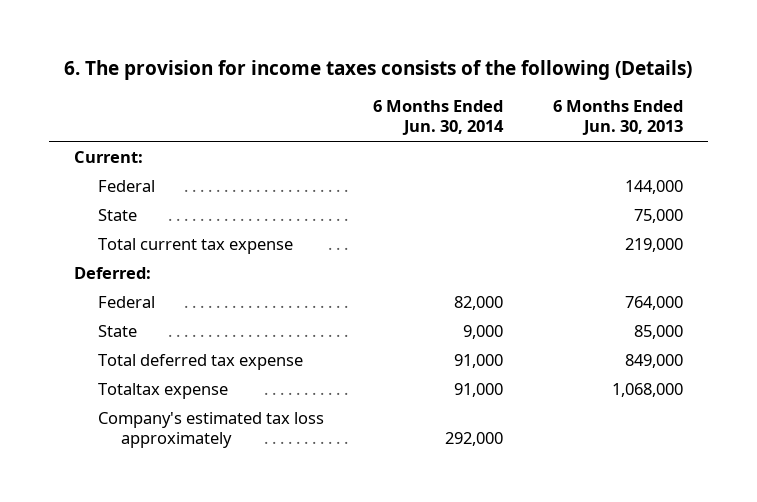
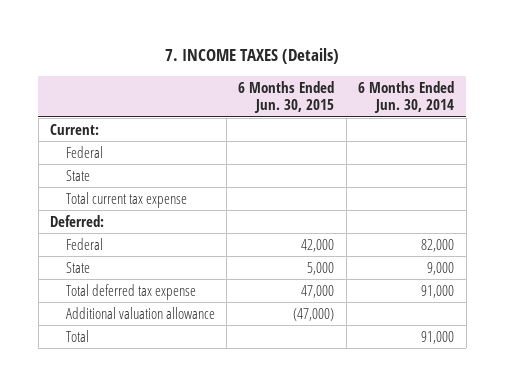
[64,59,693,80] 6. The provision for income taxes consists of the following (Details) -> [165,48,340,65] 7. INCOME TAXES (Details)
[552,99,683,136] 6 Months Ended Jun. 30, 2013 -> none
none -> [238,81,335,114] 6 Months Ended Jun. 30, 2015
[97,411,324,449] Company's estimated tax loss approximately -> none
none -> [65,306,215,319] Additional valuation allowance
[97,382,228,399] Totaltax expense -> [65,329,89,342] Total

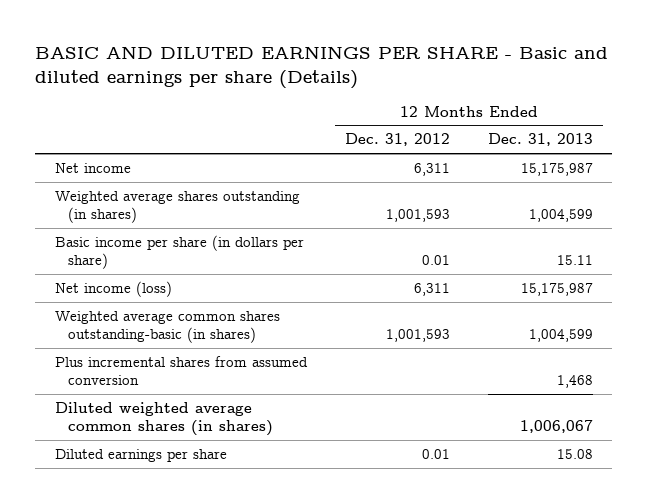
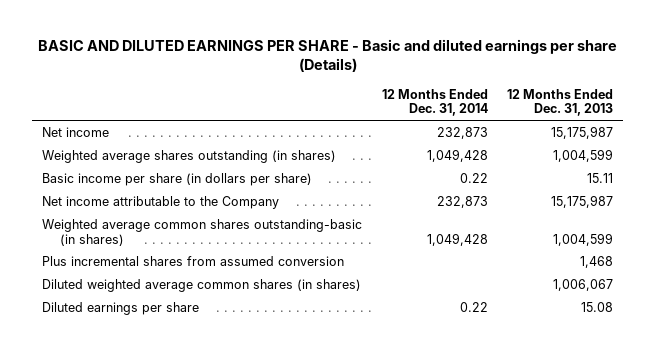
[344,133,450,147] Dec. 31, 2012 -> none
none -> [381,88,488,117] 12 Months Ended Dec. 31, 2014
[54,281,172,298] Net income (loss) -> [41,196,279,210] Net income attributable to the Company

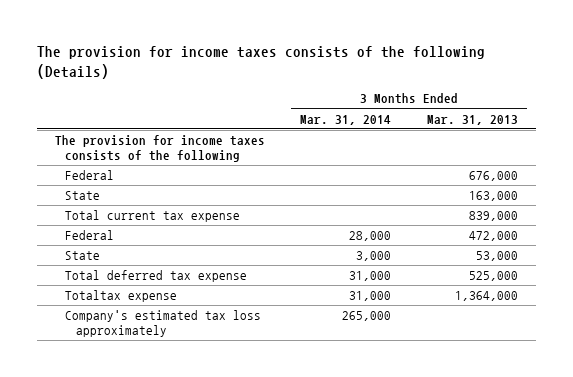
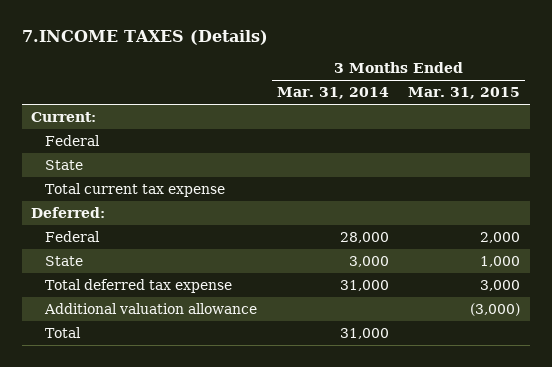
[36,46,485,79] The provision for income taxes consists of the following (Details) -> [21,30,268,46] 7.INCOME TAXES (Details)
[426,114,518,125] Mar. 31, 2013 -> none
none -> [408,87,521,100] Mar. 31, 2015
[54,135,265,163] The provision for income taxes consists of the following -> none
none -> [31,112,97,123] Current:
none -> [31,207,106,219] Deferred:
[65,310,262,338] Company's estimated tax loss approximately -> none
none -> [44,303,258,315] Additional valuation allowance
[65,290,178,303] Totaltax expense -> [45,327,82,339] Total

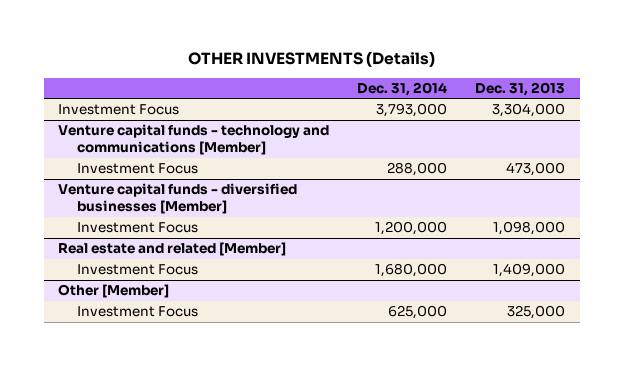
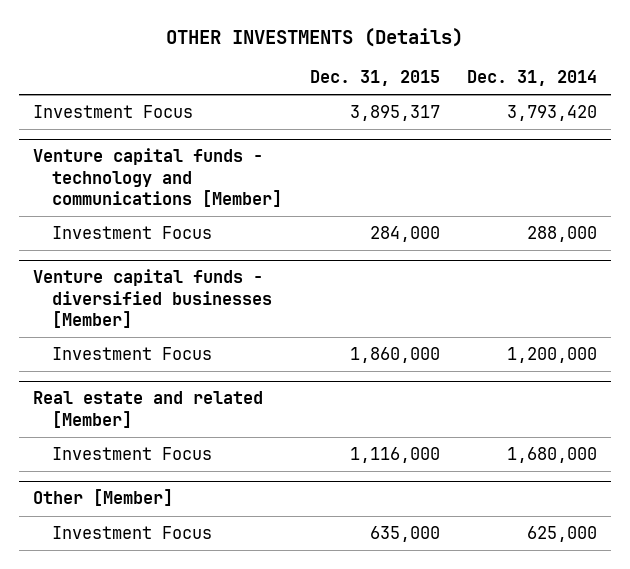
[475,81,566,96] Dec. 31, 2013 -> none
none -> [309,70,440,87] Dec. 31, 2015
[376,103,448,118] 3,793,000 -> [507,104,598,121] 3,793,420

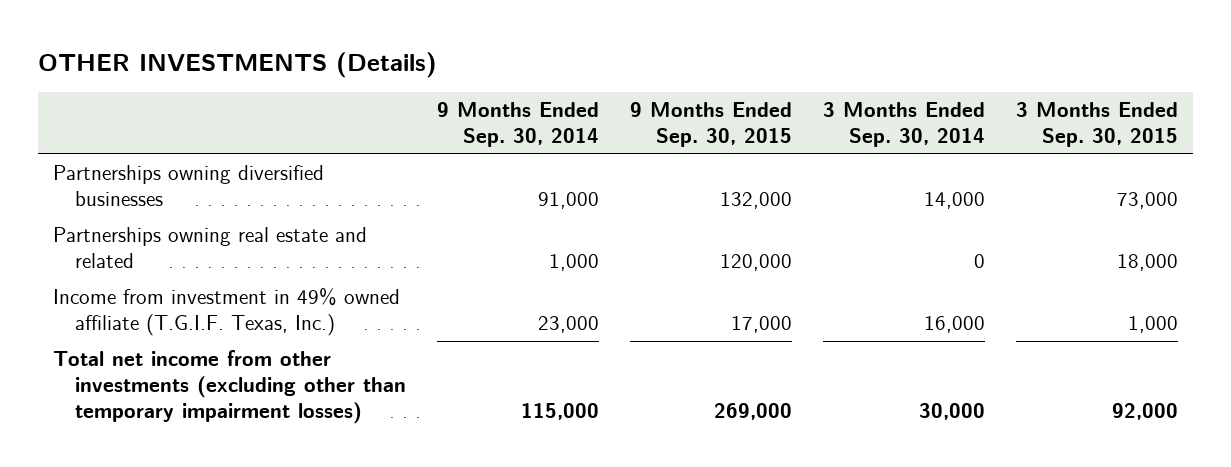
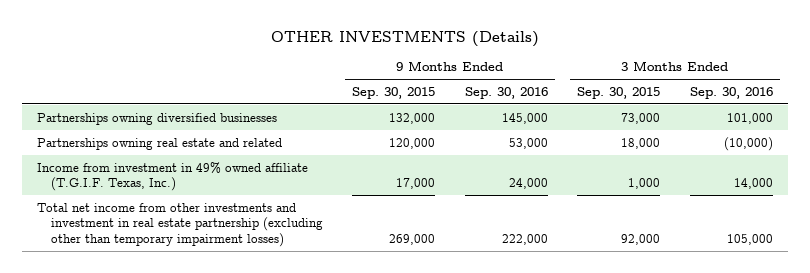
[436,102,599,147] 9 Months Ended Sep. 30, 2014 -> none
[822,102,985,147] 3 Months Ended Sep. 30, 2014 -> none
none -> [464,87,548,100] Sep. 30, 2016
none -> [689,87,773,100] Sep. 30, 2016
[53,350,406,424] Total net income from other investments (excluding other than temporary impairment losses) -> [36,202,323,248] Total net income from other investments and investment in real estate partnership (excluding other than temporary impairment losses)

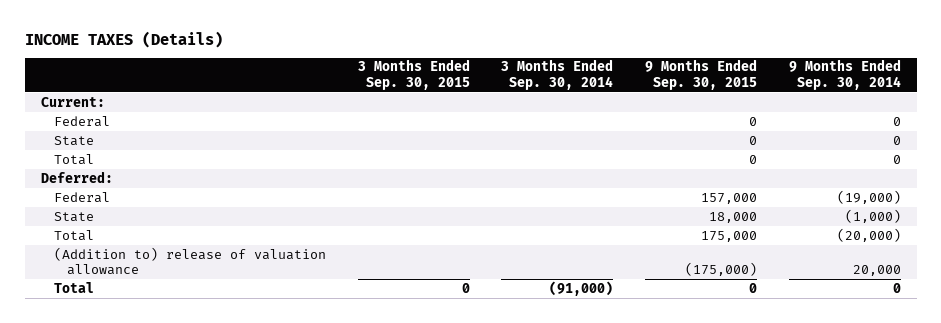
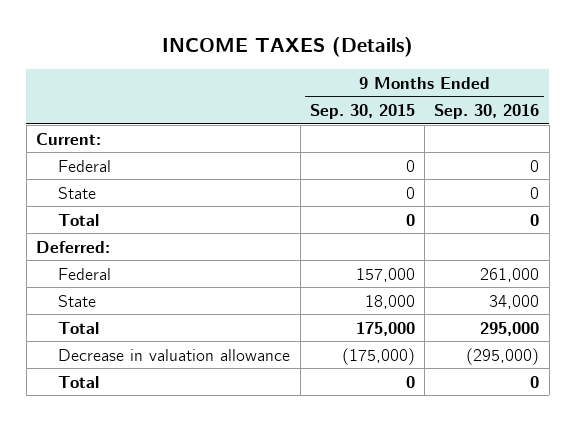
[357,59,470,90] 3 Months Ended Sep. 30, 2015 -> none
[501,59,614,90] 3 Months Ended Sep. 30, 2014 -> none
[788,59,901,90] 9 Months Ended Sep. 30, 2014 -> none
none -> [434,103,540,119] Sep. 30, 2016
[53,246,326,276] (Addition to) release of valuation allowance -> [58,348,291,361] Decrease in valuation allowance

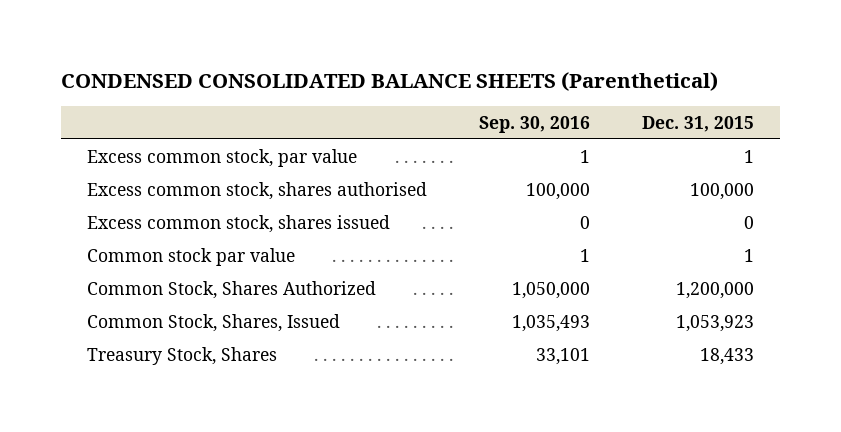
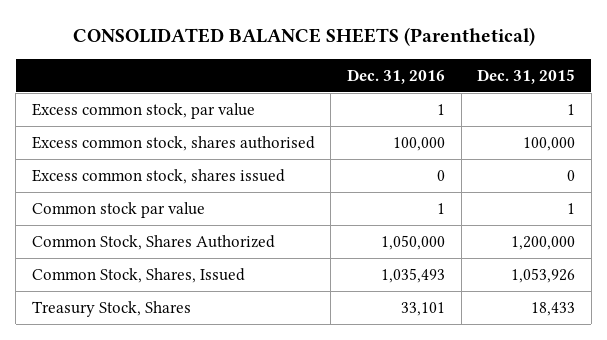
[61,72,719,92] CONDENSED CONSOLIDATED BALANCE SHEETS (Parenthetical) -> [72,26,535,46] CONSOLIDATED BALANCE SHEETS (Parenthetical)
[478,115,590,133] Sep. 30, 2016 -> none
none -> [347,68,446,84] Dec. 31, 2016
[675,314,754,332] 1,053,923 -> [511,268,576,284] 1,053,926

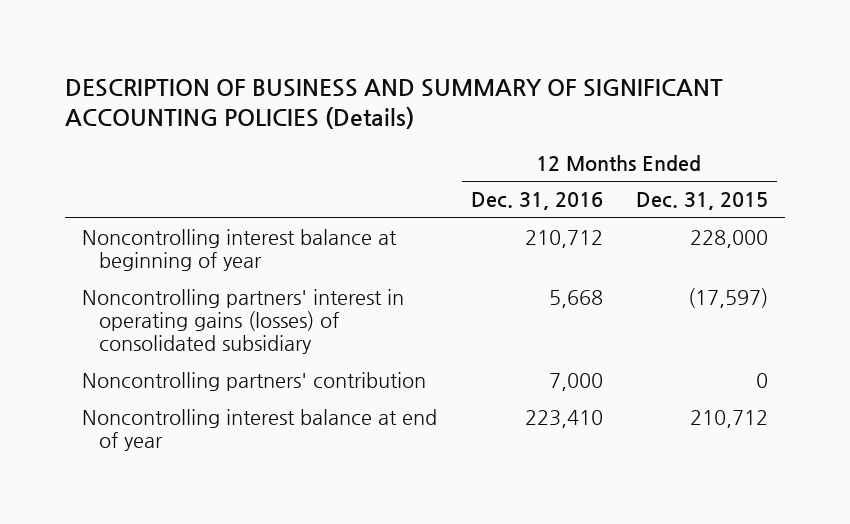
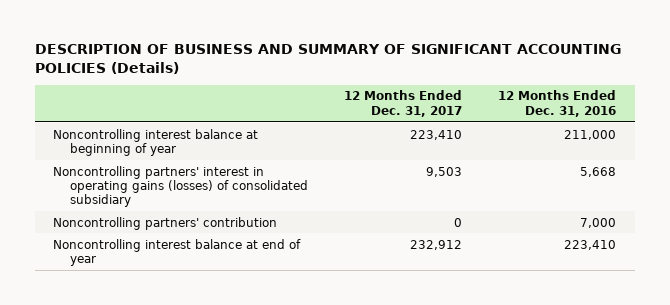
[636,192,769,211] Dec. 31, 2015 -> none
none -> [344,90,463,117] 12 Months Ended Dec. 31, 2017
[524,230,603,249] 210,712 -> [564,129,617,140] 211,000

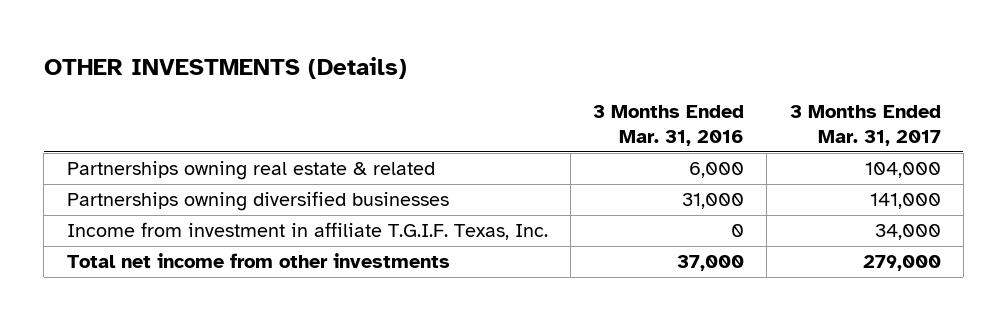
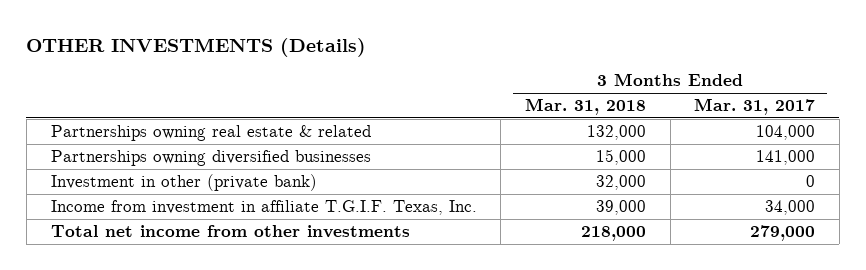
[593,104,745,147] 3 Months Ended Mar. 31, 2016 -> none
none -> [524,98,646,116] Mar. 31, 2018
none -> [50,174,317,192] Investment in other (private bank)

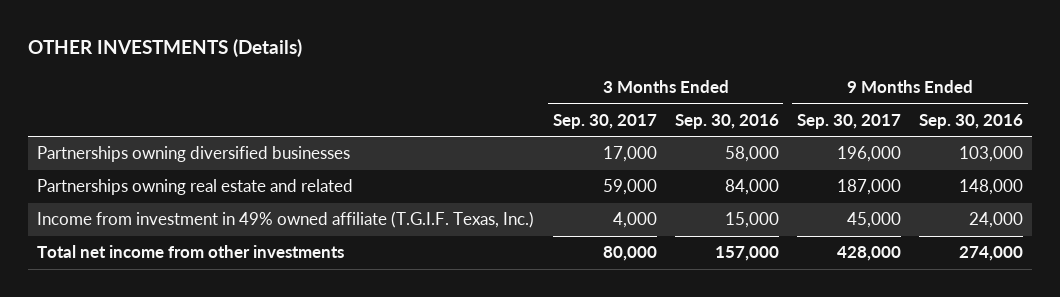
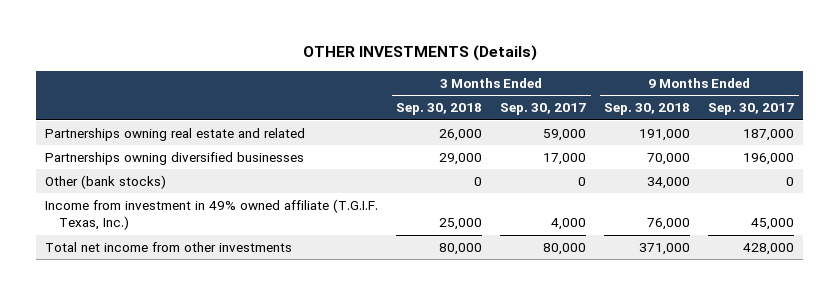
[674,113,779,129] Sep. 30, 2016 -> none
[919,113,1024,129] Sep. 30, 2016 -> none
none -> [396,103,483,116] Sep. 30, 2018
none -> [604,103,691,116] Sep. 30, 2018
[37,146,351,163] Partnerships owning diversified businesses -> [45,152,305,166] Partnerships owning diversified businesses
none -> [45,175,167,190] Other (bank stocks)

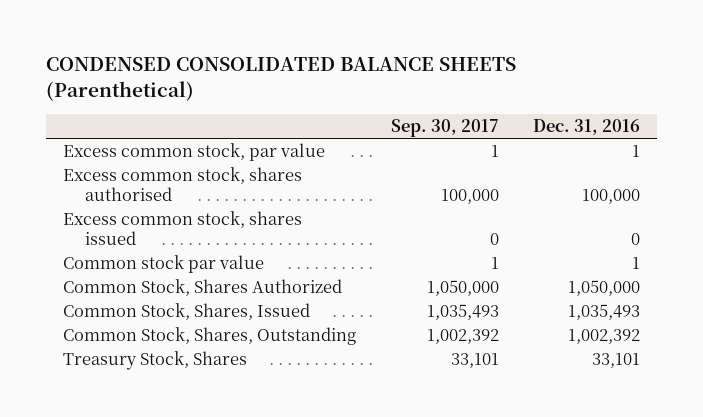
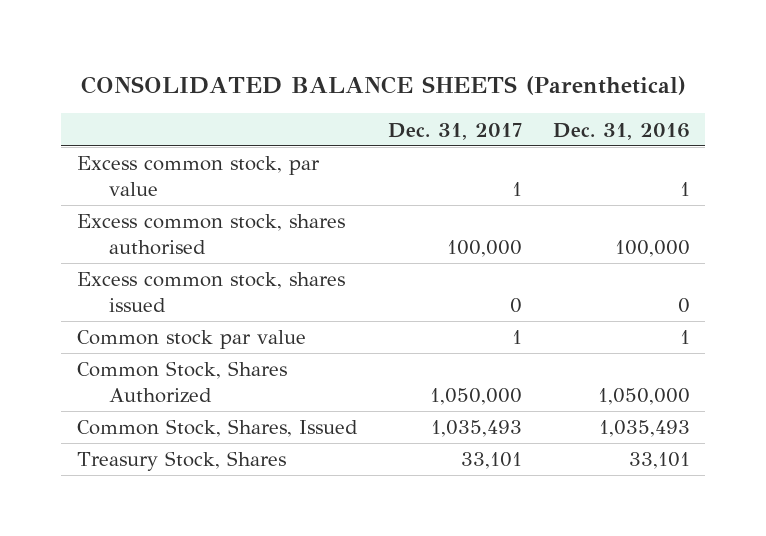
[45,57,516,102] CONDENSED CONSOLIDATED BALANCE SHEETS (Parenthetical) -> [81,75,687,95] CONSOLIDATED BALANCE SHEETS (Parenthetical)
[390,118,499,137] Sep. 30, 2017 -> none
none -> [387,122,522,140] Dec. 31, 2017
[63,327,357,346] Common Stock, Shares, Outstanding -> none

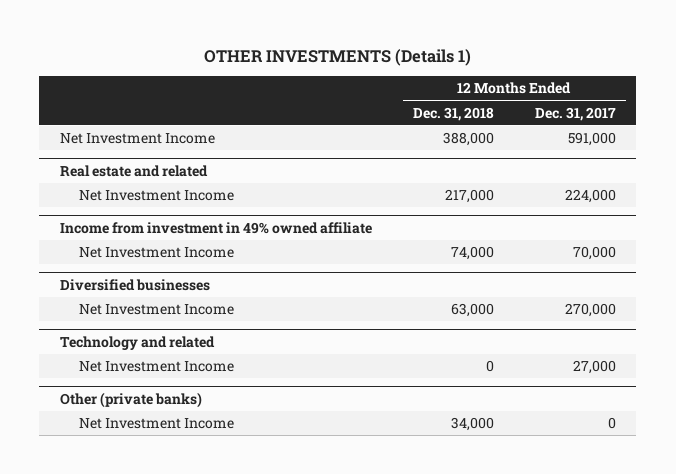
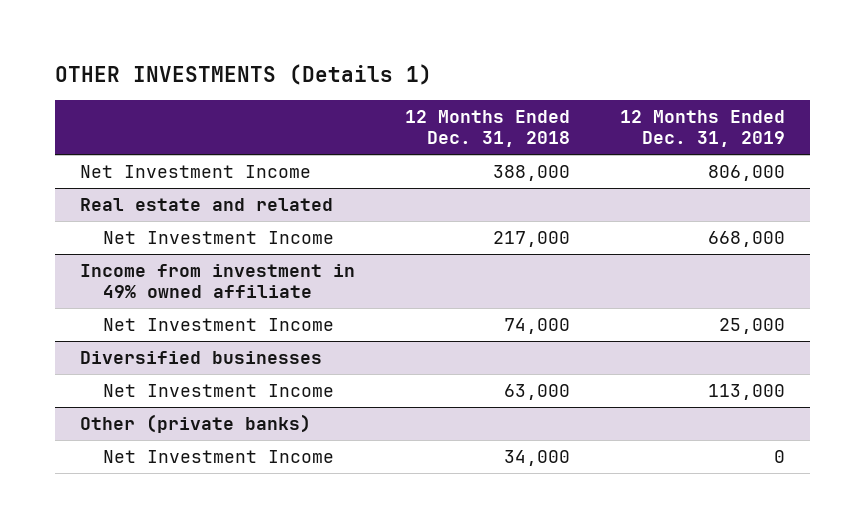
[534,106,616,121] Dec. 31, 2017 -> none
none -> [620,109,786,148] 12 Months Ended Dec. 31, 2019
[59,335,215,350] Technology and related -> none
[79,361,235,373] Net Investment Income -> none

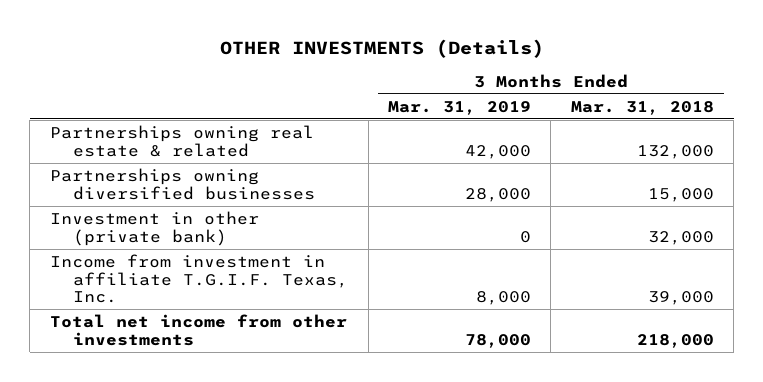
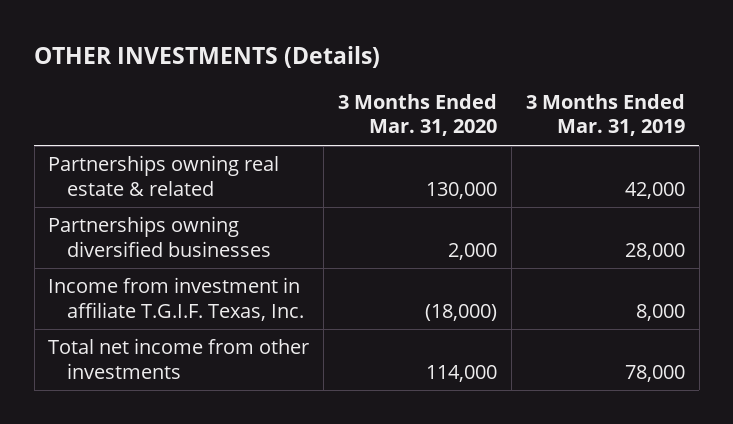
[570,100,714,115] Mar. 31, 2018 -> none
none -> [338,94,498,137] 3 Months Ended Mar. 31, 2020
[49,210,259,246] Investment in other (private bank) -> none

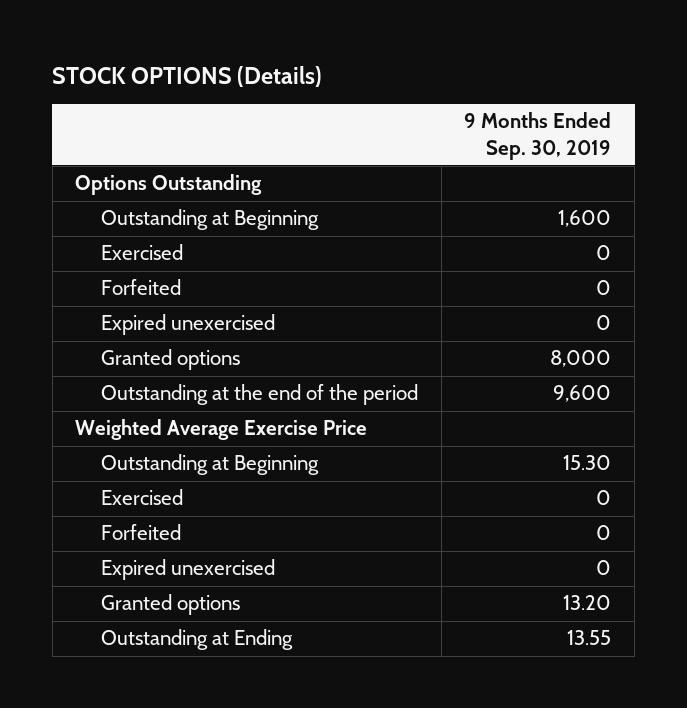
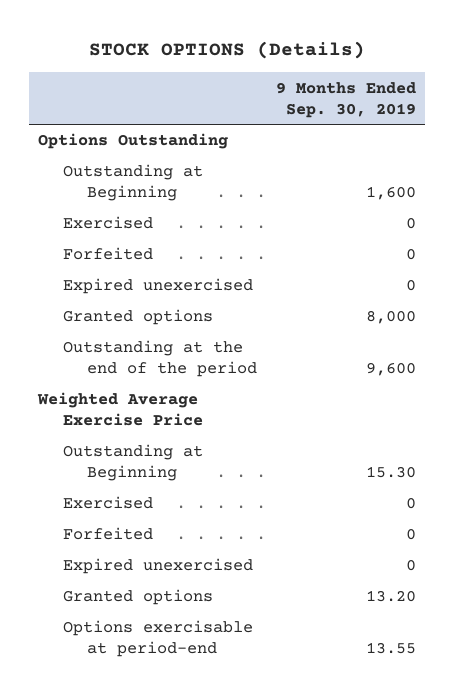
[101,629,294,651] Outstanding at Ending -> [62,620,253,658] Options exercisable at period-end

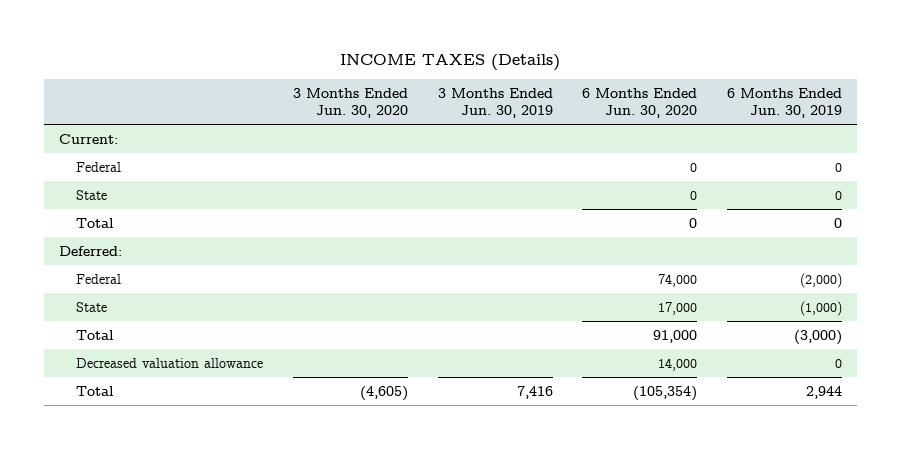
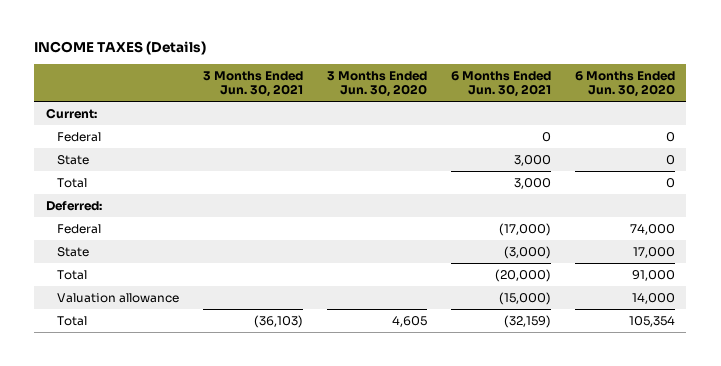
[437,87,553,119] 3 Months Ended Jun. 30, 2019 -> none
[727,87,843,119] 6 Months Ended Jun. 30, 2019 -> none
none -> [202,70,303,98] 3 Months Ended Jun. 30, 2021
none -> [450,70,551,98] 6 Months Ended Jun. 30, 2021
[76,357,264,368] Decreased valuation allowance -> [56,292,179,303] Valuation allowance
[359,385,408,401] (4,605) -> [391,315,427,327] 4,605
[633,385,698,401] (105,354) -> [628,315,675,327] 105,354

